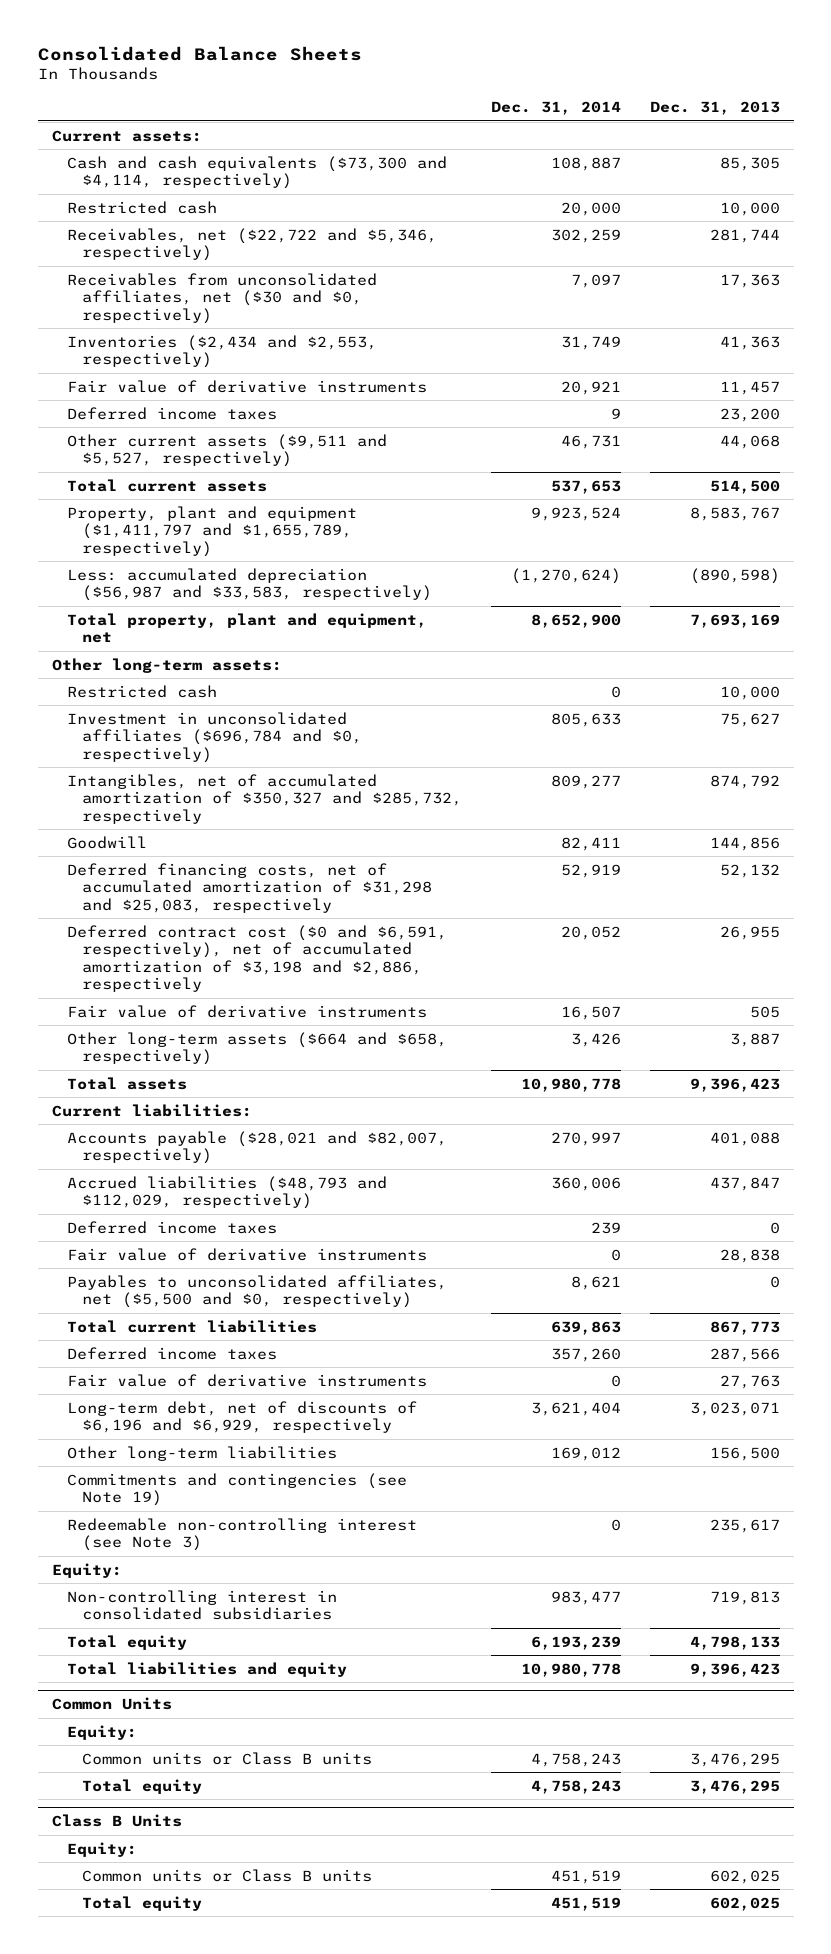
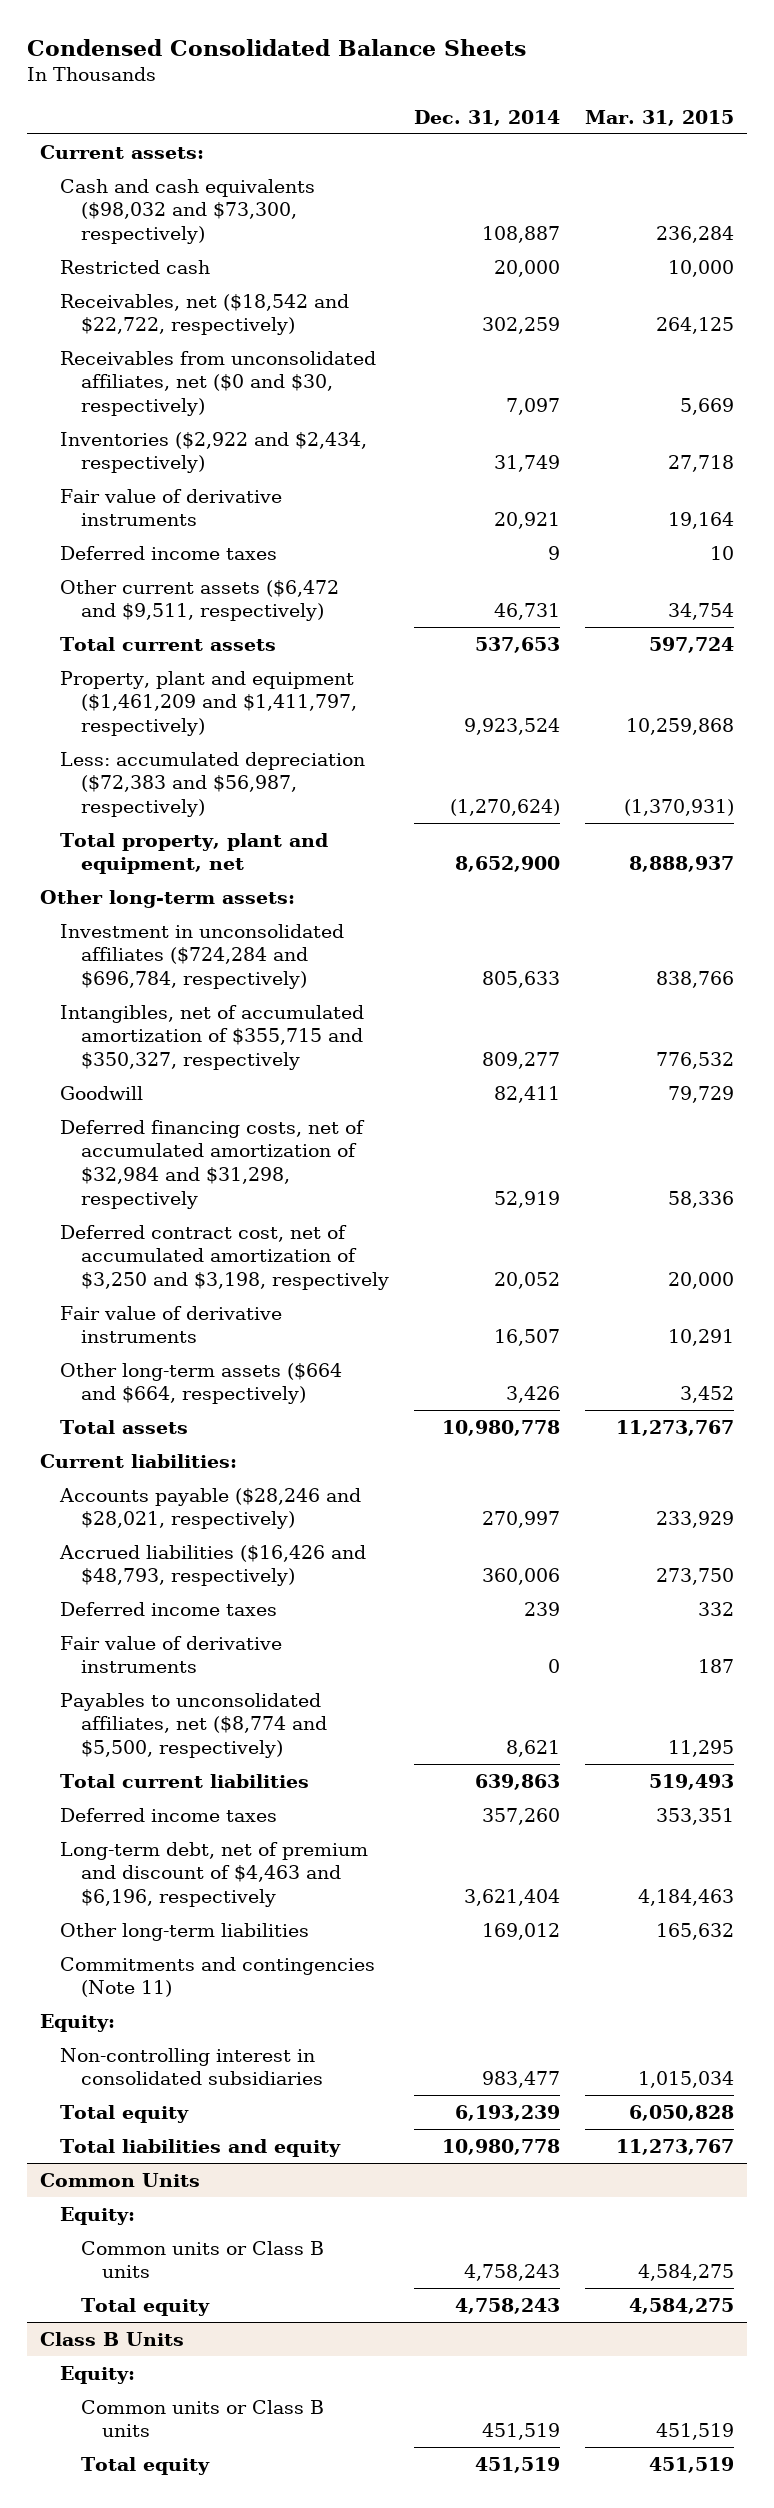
[37,45,362,61] Consolidated Balance Sheets -> [27,39,527,57] Condensed Consolidated Balance Sheets
[649,100,780,115] Dec. 31, 2013 -> none
none -> [585,109,735,126] Mar. 31, 2015
[67,155,448,190] Cash and cash equivalents ($73,300 and $4,114, respectively) -> [60,178,316,244] Cash and cash equivalents ($98,032 and $73,300, respectively)
[67,227,438,262] Receivables, net ($22,722 and $5,346, respectively) -> [60,293,350,336] Receivables, net ($18,542 and $22,722, respectively)
[67,272,378,324] Receivables from unconsolidated affiliates, net ($30 and $0, respectively) -> [60,350,377,416] Receivables from unconsolidated affiliates, net ($0 and $30, respectively)
[67,334,378,369] Inventories ($2,434 and $2,553, respectively) -> [60,431,368,474] Inventories ($2,922 and $2,434, respectively)
[67,433,388,468] Other current assets ($9,511 and $5,527, respectively) -> [60,579,340,622] Other current assets ($6,472 and $9,511, respectively)
[67,505,358,557] Property, plant and equipment ($1,411,797 and $1,655,789, respectively) -> [60,670,358,736] Property, plant and equipment ($1,461,209 and $1,411,797, respectively)
[67,567,433,602] Less: accumulated depreciation ($56,987 and $33,583, respectively) -> [60,751,366,817] Less: accumulated depreciation ($72,383 and $56,987, respectively)
[67,684,218,698] Restricted cash -> none
[67,711,363,763] Investment in unconsolidated affiliates ($696,784 and $0, respectively) -> [60,923,345,989] Investment in unconsolidated affiliates ($724,284 and $696,784, respectively)
[67,773,463,824] Intangibles, net of accumulated amortization of $350,327 and $285,732, respectively -> [60,1004,365,1070] Intangibles, net of accumulated amortization of $355,715 and $350,327, respectively
[67,862,433,913] Deferred financing costs, net of accumulated amortization of $31,298 and $25,083, respectively -> [60,1119,366,1209] Deferred financing costs, net of accumulated amortization of $32,984 and $31,298, respectively
[67,924,448,993] Deferred contract cost ($0 and $6,591, respectively), net of accumulated amortization of $3,198 and $2,886, respectively -> [60,1224,390,1290] Deferred contract cost, net of accumulated amortization of $3,250 and $3,198, respectively
[67,1031,448,1066] Other long-term assets ($664 and $658, respectively) -> [60,1362,343,1405] Other long-term assets ($664 and $664, respectively)
[67,1130,448,1165] Accounts payable ($28,021 and $82,007, respectively) -> [59,1487,362,1530] Accounts payable ($28,246 and $28,021, respectively)
[67,1175,388,1210] Accrued liabilities ($48,793 and $112,029, respectively) -> [59,1544,367,1587] Accrued liabilities ($16,426 and $48,793, respectively)
[67,1274,448,1309] Payables to unconsolidated affiliates, net ($5,500 and $0, respectively) -> [60,1692,328,1758] Payables to unconsolidated affiliates, net ($8,774 and $5,500, respectively)
[67,1373,428,1387] Fair value of derivative instruments -> none
[67,1400,418,1434] Long-term debt, net of discounts of $6,196 and $6,929, respectively -> [60,1841,369,1907] Long-term debt, net of premium and discount of $4,463 and $6,196, respectively
[67,1517,418,1552] Redeemable non-controlling interest (see Note 3) -> none
[67,1472,408,1507] Commitments and contingencies (see Note 19) -> [60,1956,376,1998] Commitments and contingencies (Note 11)

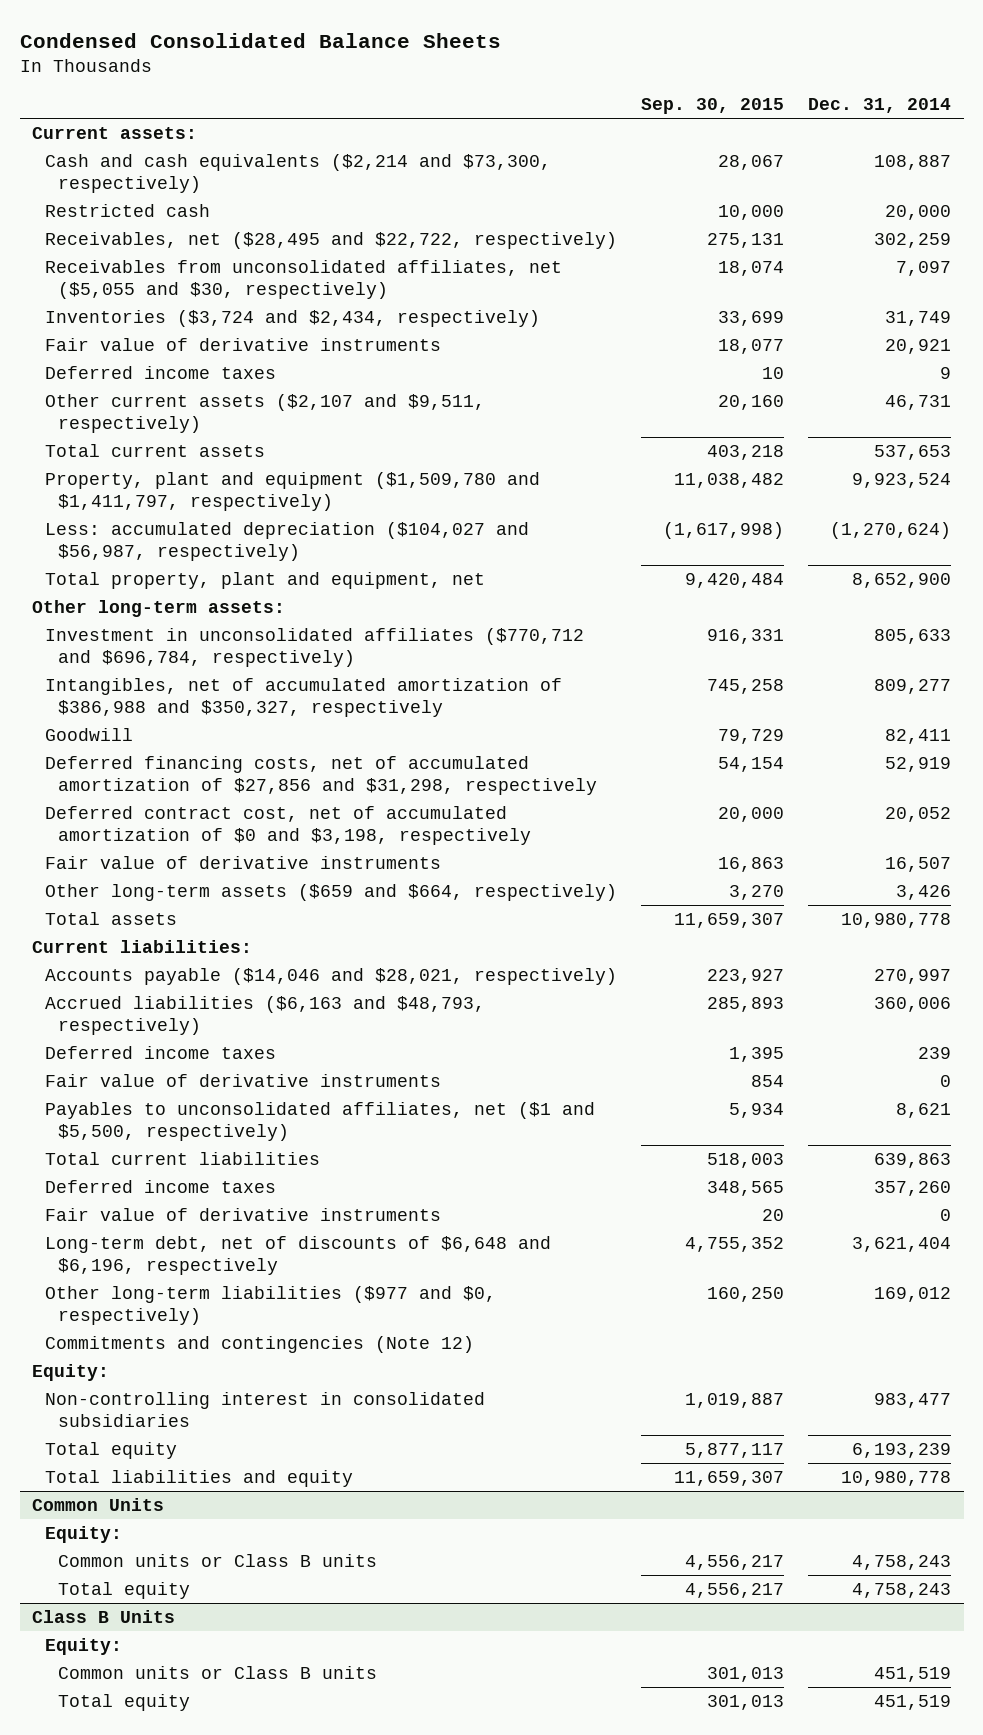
[585,109,735,126] Mar. 31, 2015 -> none
none -> [641,98,785,115] Sep. 30, 2015
[60,178,316,244] Cash and cash equivalents ($98,032 and $73,300, respectively) -> [44,153,551,194] Cash and cash equivalents ($2,214 and $73,300, respectively)
[60,293,350,336] Receivables, net ($18,542 and $22,722, respectively) -> [44,231,617,249] Receivables, net ($28,495 and $22,722, respectively)
[60,350,377,416] Receivables from unconsolidated affiliates, net ($0 and $30, respectively) -> [44,259,562,300] Receivables from unconsolidated affiliates, net ($5,055 and $30, respectively)
[60,431,368,474] Inventories ($2,922 and $2,434, respectively) -> [44,309,540,327] Inventories ($3,724 and $2,434, respectively)
[60,579,340,622] Other current assets ($6,472 and $9,511, respectively) -> [44,393,485,434] Other current assets ($2,107 and $9,511, respectively)
[60,670,358,736] Property, plant and equipment ($1,461,209 and $1,411,797, respectively) -> [44,471,540,512] Property, plant and equipment ($1,509,780 and $1,411,797, respectively)
[60,751,366,817] Less: accumulated depreciation ($72,383 and $56,987, respectively) -> [44,521,529,562] Less: accumulated depreciation ($104,027 and $56,987, respectively)
[60,923,345,989] Investment in unconsolidated affiliates ($724,284 and $696,784, respectively) -> [44,627,584,668] Investment in unconsolidated affiliates ($770,712 and $696,784, respectively)
[60,1004,365,1070] Intangibles, net of accumulated amortization of $355,715 and $350,327, respectively -> [44,677,562,718] Intangibles, net of accumulated amortization of $386,988 and $350,327, respectively
[60,1119,366,1209] Deferred financing costs, net of accumulated amortization of $32,984 and $31,298, respectively -> [44,755,598,796] Deferred financing costs, net of accumulated amortization of $27,856 and $31,298, respectively
[60,1224,390,1290] Deferred contract cost, net of accumulated amortization of $3,250 and $3,198, respectively -> [44,805,532,846] Deferred contract cost, net of accumulated amortization of $0 and $3,198, respectively
[60,1362,343,1405] Other long-term assets ($664 and $664, respectively) -> [44,883,617,901] Other long-term assets ($659 and $664, respectively)
[59,1487,362,1530] Accounts payable ($28,246 and $28,021, respectively) -> [44,967,617,985] Accounts payable ($14,046 and $28,021, respectively)
[59,1544,367,1587] Accrued liabilities ($16,426 and $48,793, respectively) -> [44,995,485,1036] Accrued liabilities ($6,163 and $48,793, respectively)
[60,1692,328,1758] Payables to unconsolidated affiliates, net ($8,774 and $5,500, respectively) -> [44,1101,595,1142] Payables to unconsolidated affiliates, net ($1 and $5,500, respectively)
none -> [44,1207,441,1221] Fair value of derivative instruments
[60,1841,369,1907] Long-term debt, net of premium and discount of $4,463 and $6,196, respectively -> [44,1235,551,1276] Long-term debt, net of discounts of $6,648 and $6,196, respectively
[60,1922,310,1941] Other long-term liabilities -> [44,1285,496,1326] Other long-term liabilities ($977 and $0, respectively)
[60,1956,376,1998] Commitments and contingencies (Note 11) -> [44,1335,474,1353] Commitments and contingencies (Note 12)

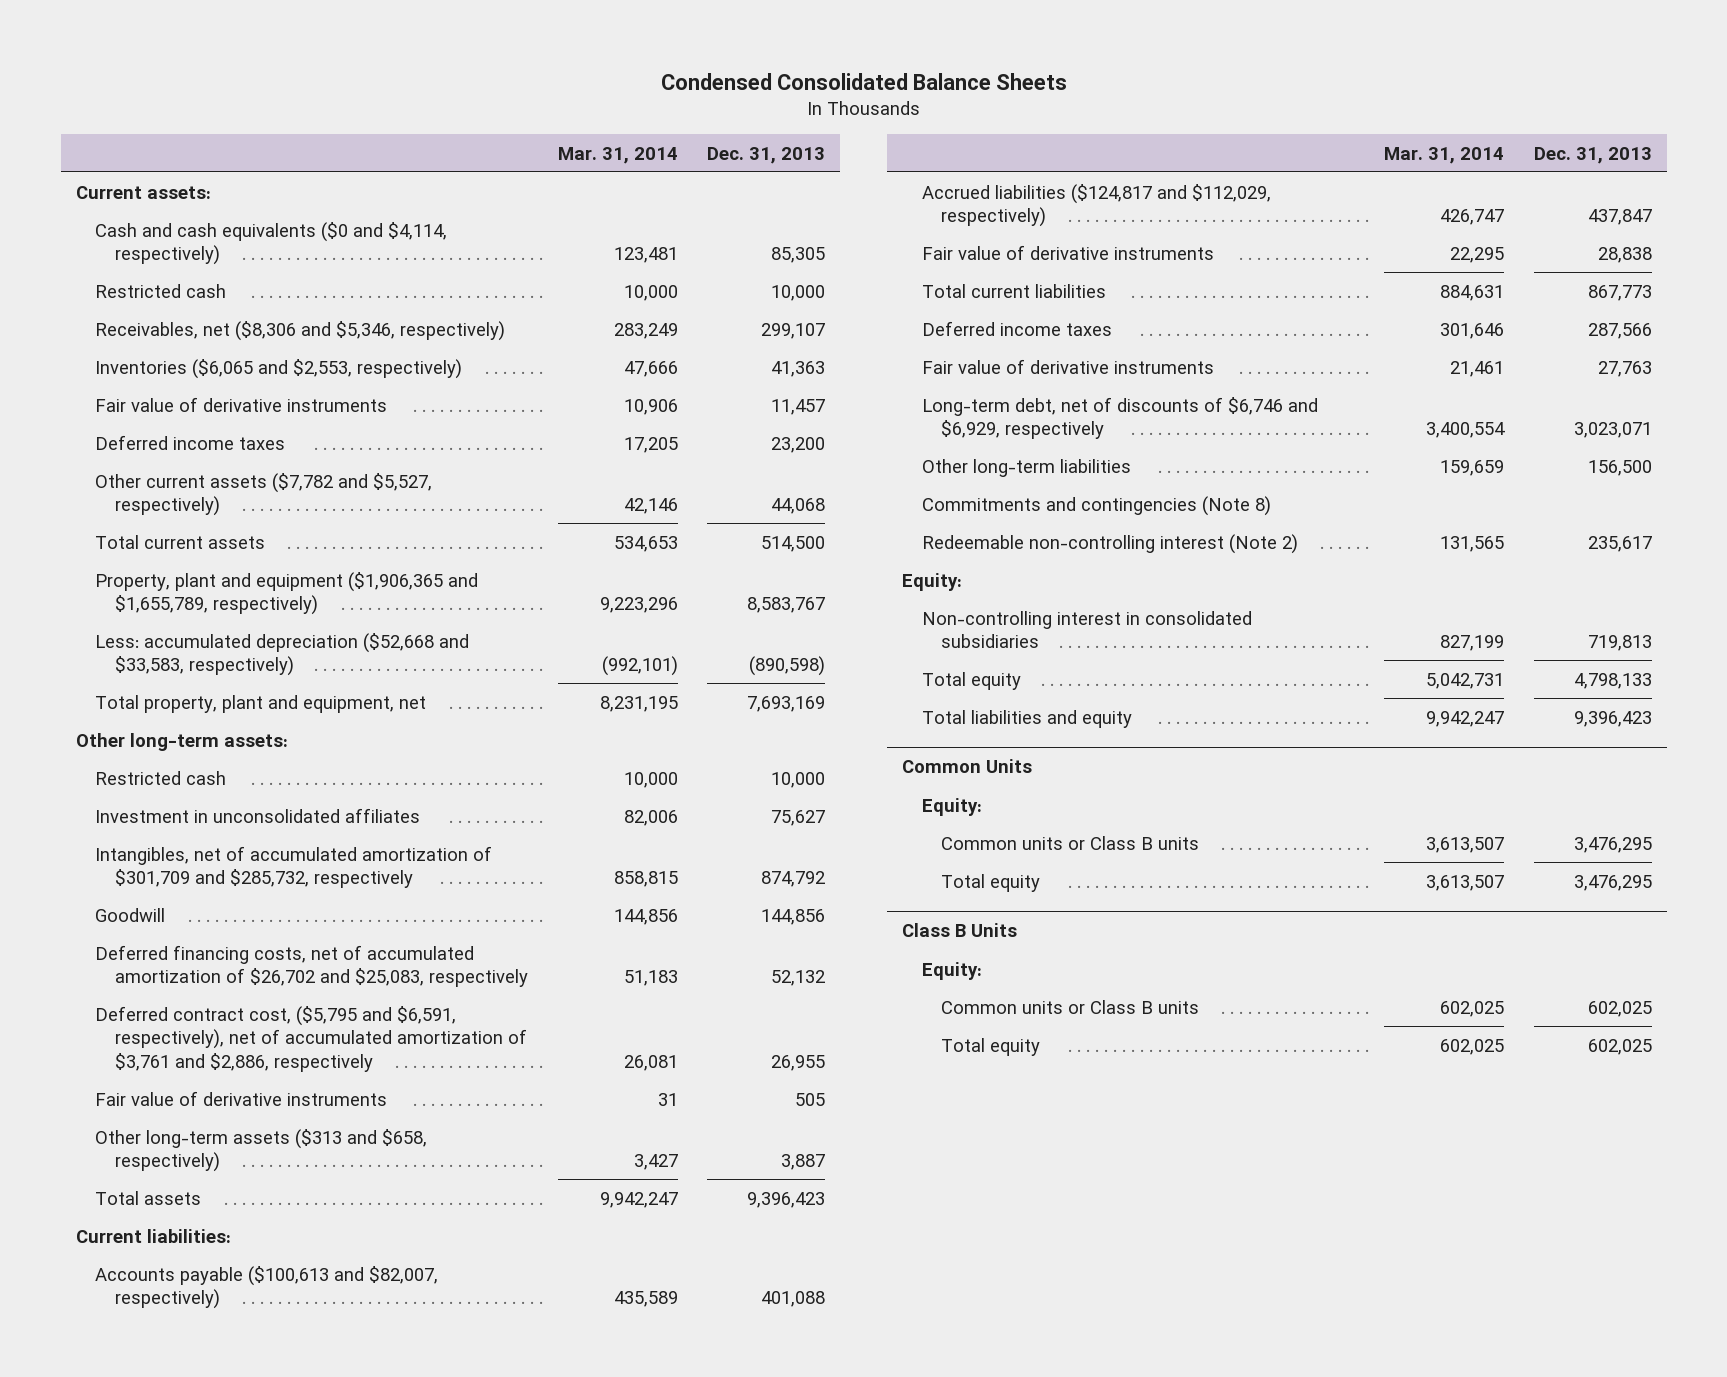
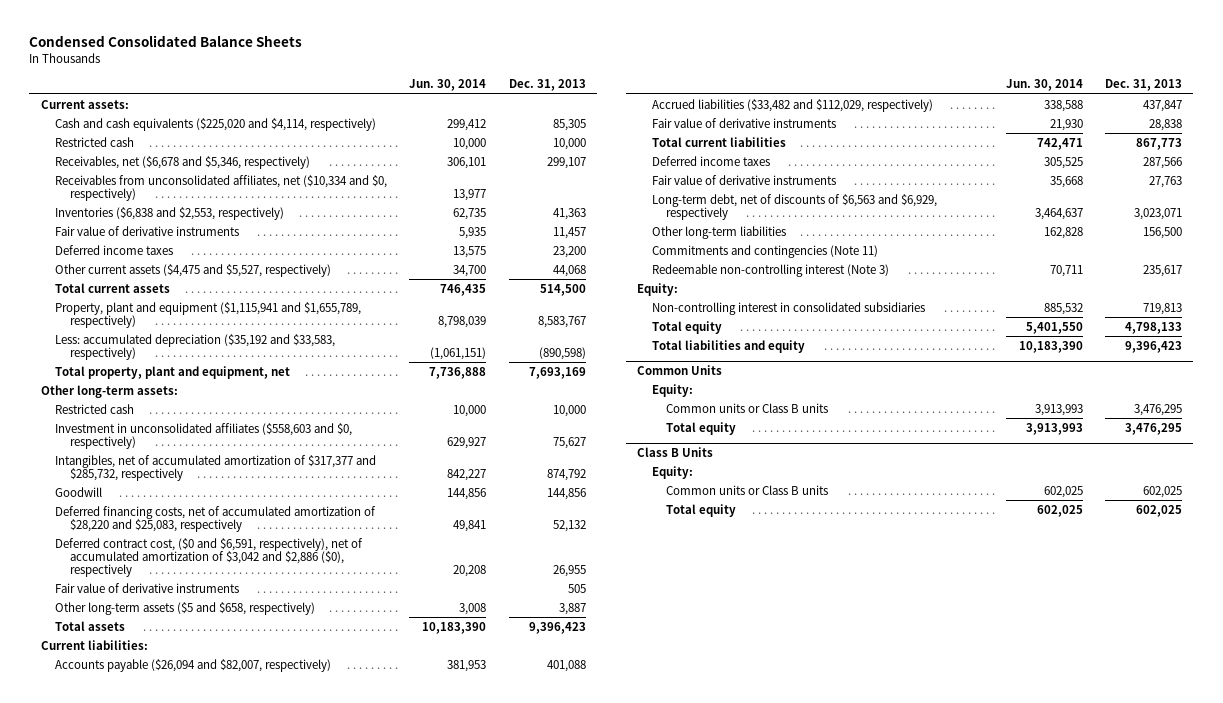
[557,146,678,164] Mar. 31, 2014 -> none
none -> [409,79,487,92] Jun. 30, 2014
[95,221,448,266] Cash and cash equivalents ($0 and $4,114, respectively) -> [55,117,377,131] Cash and cash equivalents ($225,020 and $4,114, respectively)
[95,320,506,341] Receivables, net ($8,306 and $5,346, respectively) -> [55,155,311,169] Receivables, net ($6,678 and $5,346, respectively)
none -> [55,174,388,201] Receivables from unconsolidated affiliates, net ($10,334 and $0, respectively)
[95,358,463,379] Inventories ($6,065 and $2,553, respectively) -> [55,206,285,220] Inventories ($6,838 and $2,553, respectively)
[95,472,433,517] Other current assets ($7,782 and $5,527, respectively) -> [55,263,332,277] Other current assets ($4,475 and $5,527, respectively)
[95,571,479,616] Property, plant and equipment ($1,906,365 and $1,655,789, respectively) -> [55,301,362,328] Property, plant and equipment ($1,115,941 and $1,655,789, respectively)
[95,632,470,677] Less: accumulated depreciation ($52,668 and $33,583, respectively) -> [55,333,336,360] Less: accumulated depreciation ($35,192 and $33,583, respectively)
[95,807,421,823] Investment in unconsolidated affiliates -> [55,422,353,449] Investment in unconsolidated affiliates ($558,603 and $0, respectively)
[95,845,493,889] Intangibles, net of accumulated amortization of $301,709 and $285,732, respectively -> [55,454,377,481] Intangibles, net of accumulated amortization of $317,377 and $285,732, respectively
[95,944,528,988] Deferred financing costs, net of accumulated amortization of $26,702 and $25,083, respectively -> [55,505,377,532] Deferred financing costs, net of accumulated amortization of $28,220 and $25,083, respectively
[95,1005,527,1072] Deferred contract cost, ($5,795 and $6,591, respectively), net of accumulated amortization of $3,761 and $2,886, respectively -> [55,537,364,578] Deferred contract cost, ($0 and $6,591, respectively), net of accumulated amortization of $3,042 and $2,886 ($0), respectively
[95,1128,428,1173] Other long-term assets ($313 and $658, respectively) -> [55,601,316,615] Other long-term assets ($5 and $658, respectively)
[95,1265,439,1310] Accounts payable ($100,613 and $82,007, respectively) -> [55,658,332,672] Accounts payable ($26,094 and $82,007, respectively)
[921,183,1271,228] Accrued liabilities ($124,817 and $112,029, respectively) -> [651,98,933,112] Accrued liabilities ($33,482 and $112,029, respectively)
[921,396,1318,440] Long-term debt, net of discounts of $6,746 and $6,929, respectively -> [651,193,937,220] Long-term debt, net of discounts of $6,563 and $6,929, respectively
[921,495,1271,516] Commitments and contingencies (Note 8) -> [651,244,878,258] Commitments and contingencies (Note 11)
[921,533,1298,554] Redeemable non-controlling interest (Note 2) -> [651,263,889,277] Redeemable non-controlling interest (Note 3)

